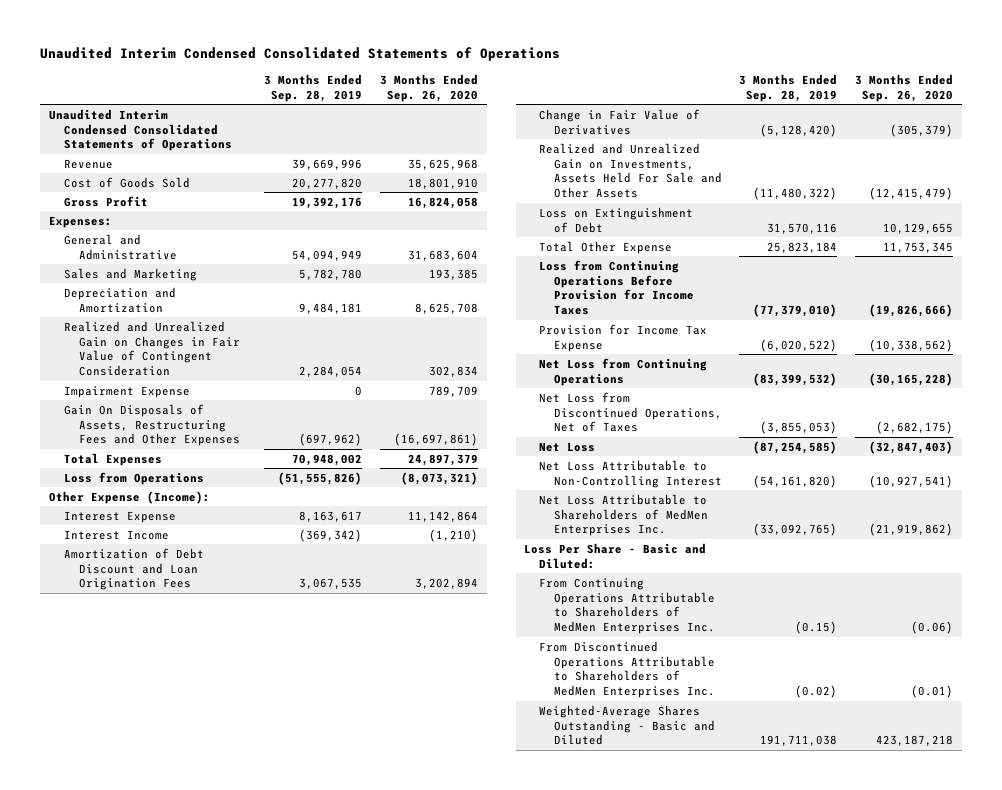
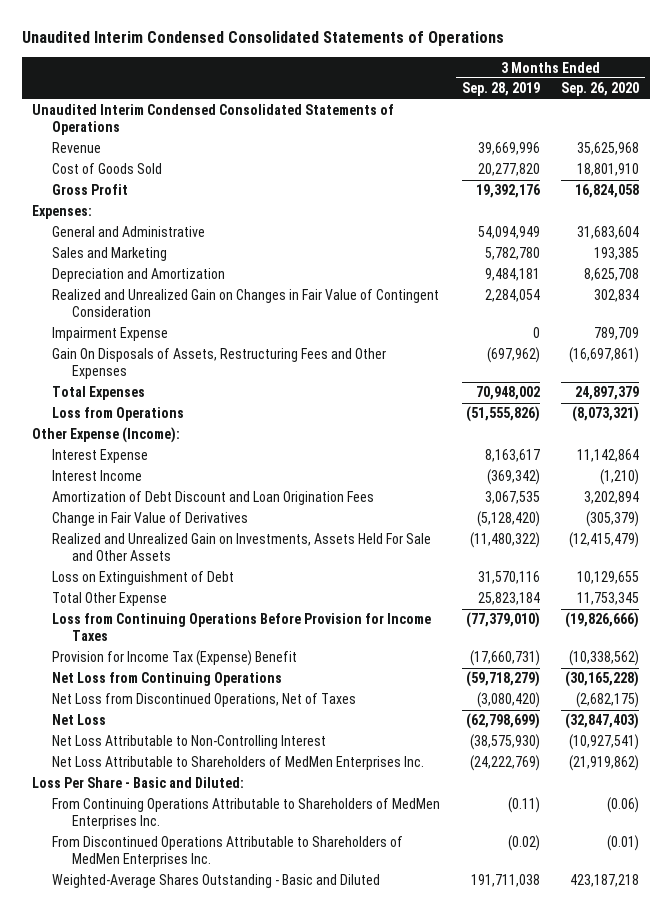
[539,323,708,352] Provision for Income Tax Expense -> [51,650,297,667] Provision for Income Tax (Expense) Benefit
[760,338,838,352] (6,020,522) -> [469,650,540,667] (17,660,731)
[753,372,838,386] (83,399,532) -> [465,671,540,688] (59,718,279)
[760,421,838,435] (3,855,053) -> [476,692,540,709] (3,080,420)
[753,440,838,454] (87,254,585) -> [465,713,540,730] (62,798,699)
[753,474,838,488] (54,161,820) -> [469,734,540,751] (38,575,930)
[753,523,838,537] (33,092,765) -> [469,755,540,772] (24,222,769)
[795,621,838,635] (0.15) -> [507,797,540,814] (0.11)

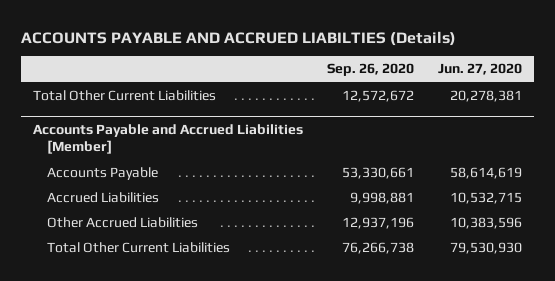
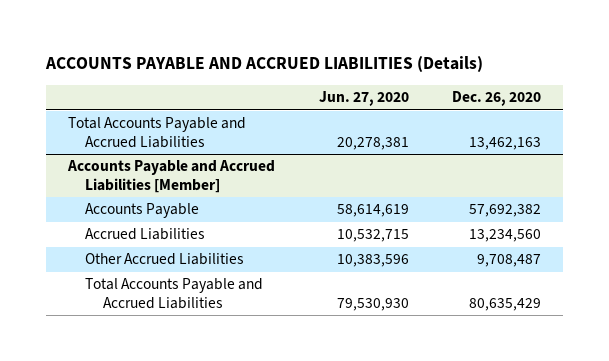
[21,30,457,46] ACCOUNTS PAYABLE AND ACCRUED LIABILTIES (Details) -> [44,56,483,73] ACCOUNTS PAYABLE AND ACCRUED LIABILITIES (Details)
[326,63,414,77] Sep. 26, 2020 -> none
none -> [452,91,542,107] Dec. 26, 2020
[33,90,217,102] Total Other Current Liabilities -> [67,117,246,148] Total Accounts Payable and Accrued Liabilities
[47,242,231,254] Total Other Current Liabilities -> [85,278,264,309] Total Accounts Payable and Accrued Liabilities

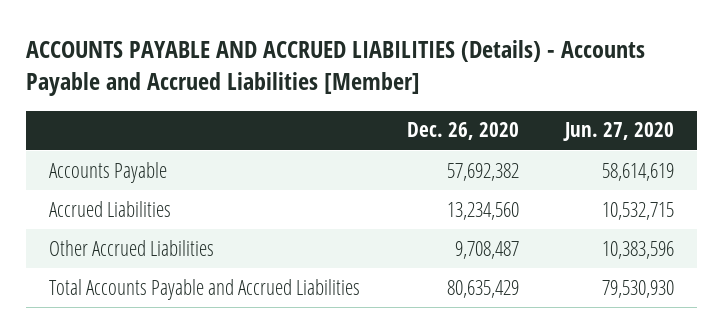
[44,56,483,73] ACCOUNTS PAYABLE AND ACCRUED LIABILITIES (Details) -> [26,40,646,97] ACCOUNTS PAYABLE AND ACCRUED LIABILITIES (Details) - Accounts Payable and Accrued Liabilities [Member]
[67,117,246,148] Total Accounts Payable and Accrued Liabilities -> none
[66,160,275,193] Accounts Payable and Accrued Liabilities [Member] -> none

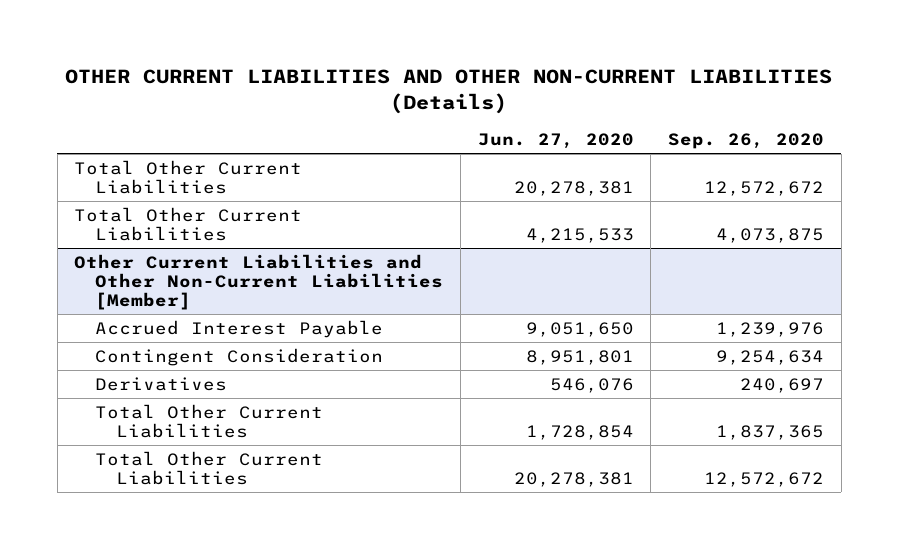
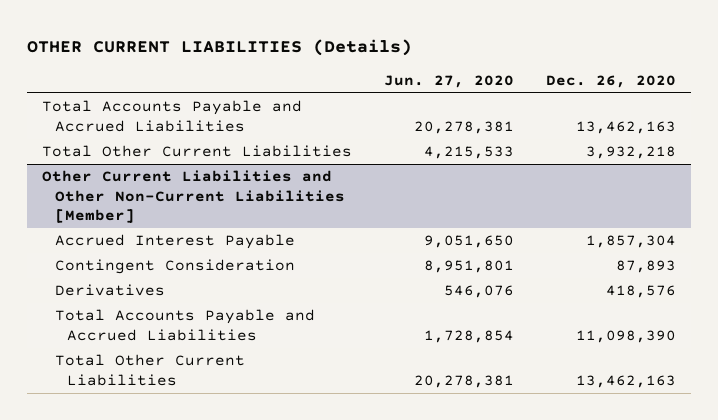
[65,68,833,114] OTHER CURRENT LIABILITIES AND OTHER NON-CURRENT LIABILITIES (Details) -> [26,38,412,56] OTHER CURRENT LIABILITIES (Details)
[667,133,824,150] Sep. 26, 2020 -> none
none -> [545,74,676,88] Dec. 26, 2020
[74,159,303,194] Total Other Current Liabilities -> [42,100,303,132] Total Accounts Payable and Accrued Liabilities
[95,403,324,438] Total Other Current Liabilities -> [54,309,315,341] Total Accounts Payable and Accrued Liabilities

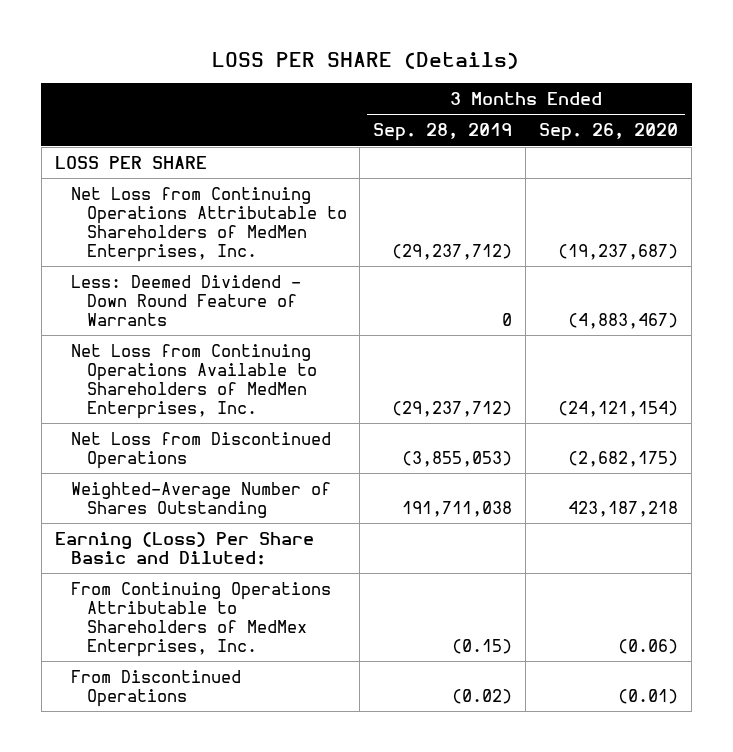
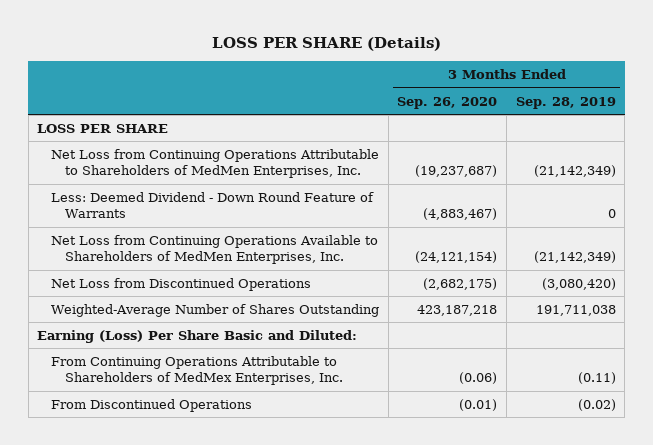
[392,243,513,260] (29,237,712) -> [533,165,616,178] (21,142,349)
[392,400,513,417] (29,237,712) -> [533,251,616,264] (21,142,349)
[402,450,513,467] (3,855,053) -> [541,277,616,290] (3,080,420)
[452,638,513,654] (0.15) -> [577,372,616,385] (0.11)

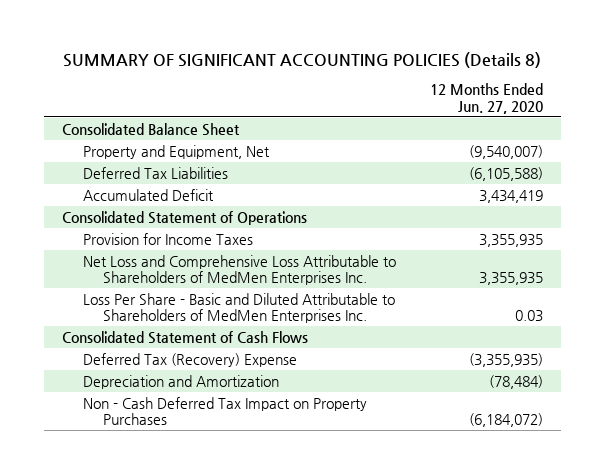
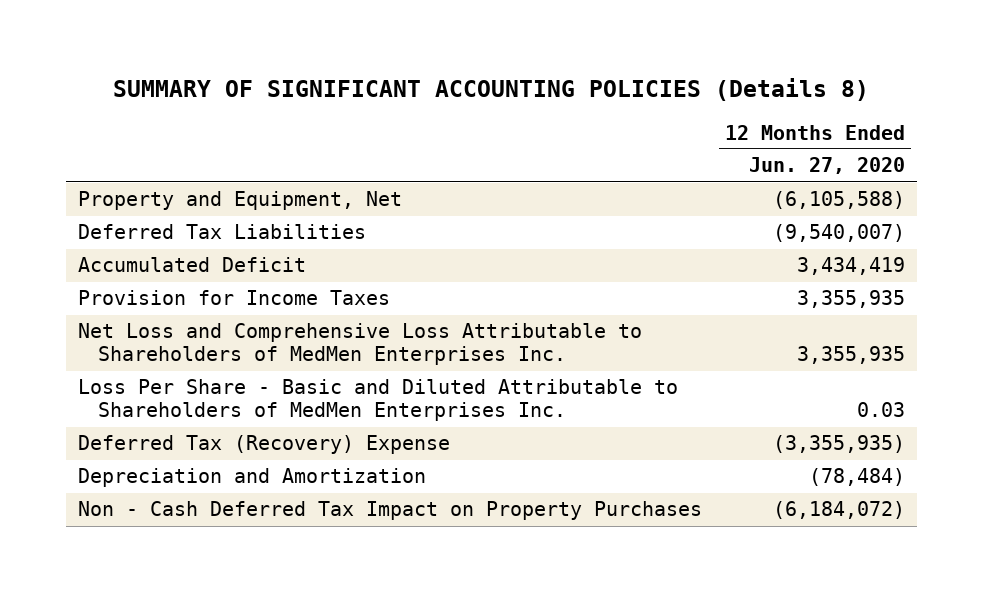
[61,122,240,136] Consolidated Balance Sheet -> none
[469,144,544,159] (9,540,007) -> [773,191,906,210] (6,105,588)
[469,166,544,181] (6,105,588) -> [773,224,906,243] (9,540,007)
[61,210,307,225] Consolidated Statement of Operations -> none
[61,330,308,344] Consolidated Statement of Cash Flows -> none

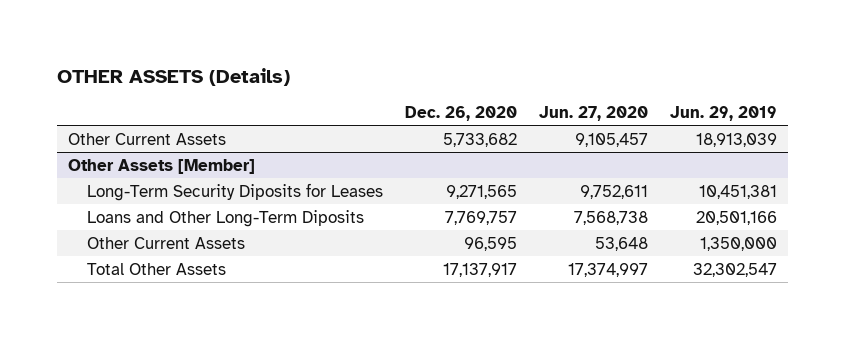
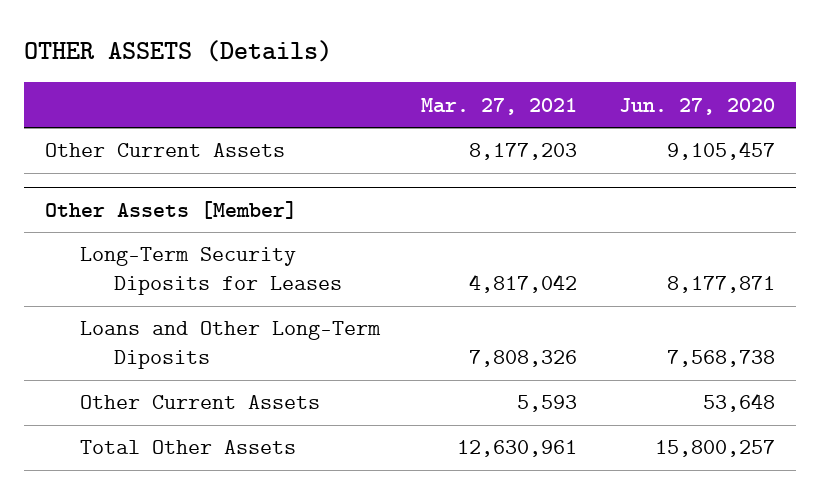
[404,106,517,122] Dec. 26, 2020 -> none
[670,106,778,122] Jun. 29, 2019 -> none
none -> [421,97,578,115] Mar. 27, 2021
[580,184,649,199] 9,752,611 -> [667,276,776,294] 8,177,871
[568,262,649,277] 17,374,997 -> [655,440,776,458] 15,800,257

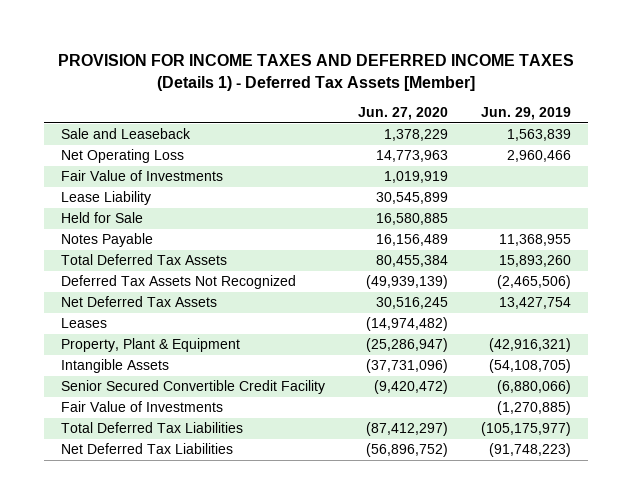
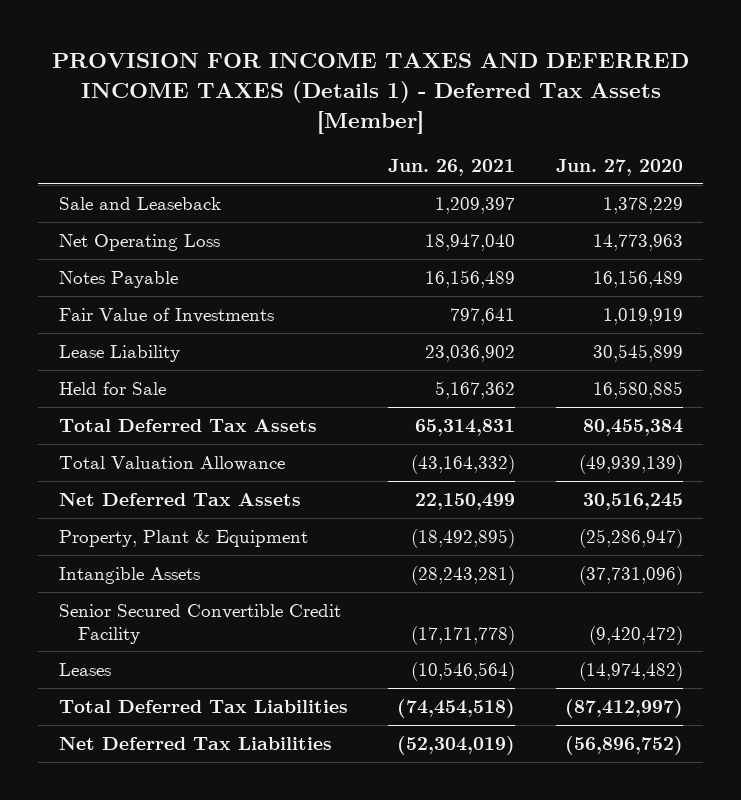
[481,107,572,121] Jun. 29, 2019 -> none
none -> [388,158,516,176] Jun. 26, 2021
[61,233,154,248] Notes Payable -> [58,271,178,289] Notes Payable
[61,275,297,290] Deferred Tax Assets Not Recognized -> [58,456,285,472] Total Valuation Allowance
[61,401,224,413] Fair Value of Investments -> none
[61,318,108,329] Leases -> [58,663,111,677] Leases
[366,422,449,437] (87,412,297) -> [564,699,683,719] (87,412,997)

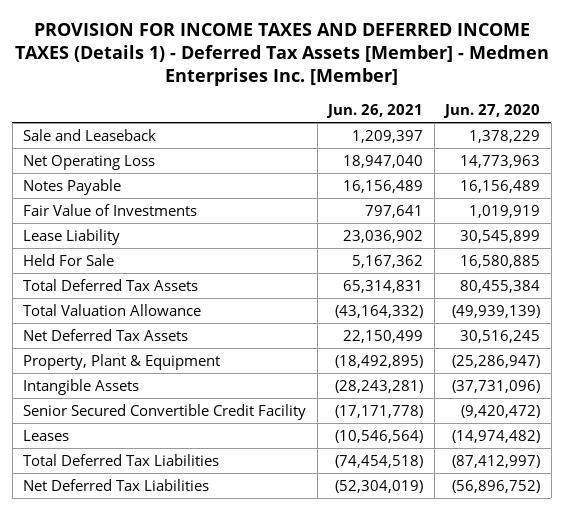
[51,53,689,134] PROVISION FOR INCOME TAXES AND DEFERRED INCOME TAXES (Details 1) - Deferred Tax Assets [Member] -> [14,22,549,87] PROVISION FOR INCOME TAXES AND DEFERRED INCOME TAXES (Details 1) - Deferred Tax Assets [Member] - Medmen Enterprises Inc. [Member]
[58,382,166,396] Held for Sale -> [23,253,115,266] Held For Sale

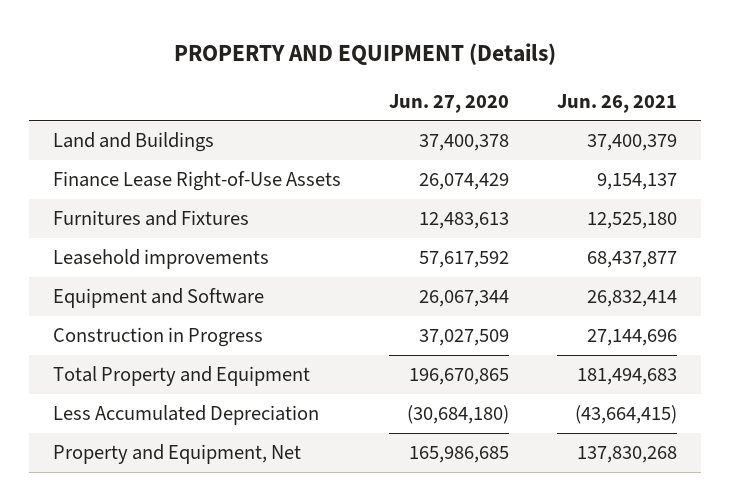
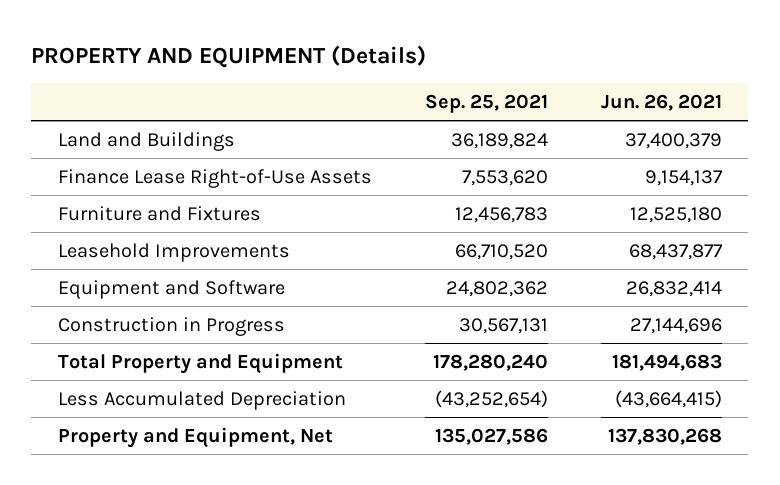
[389,93,510,113] Jun. 27, 2020 -> none
none -> [424,93,548,113] Sep. 25, 2021
[53,210,250,227] Furnitures and Fixtures -> [57,206,261,222] Furniture and Fixtures
[53,249,270,270] Leasehold improvements -> [57,243,290,263] Leasehold Improvements

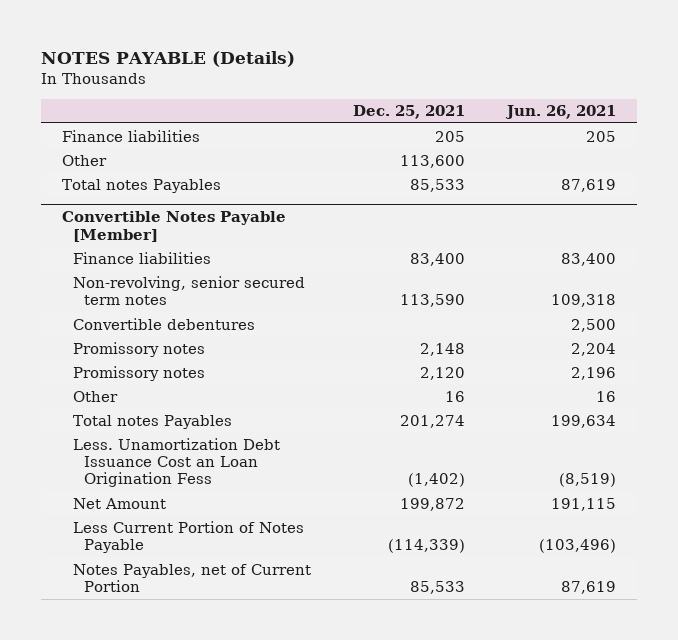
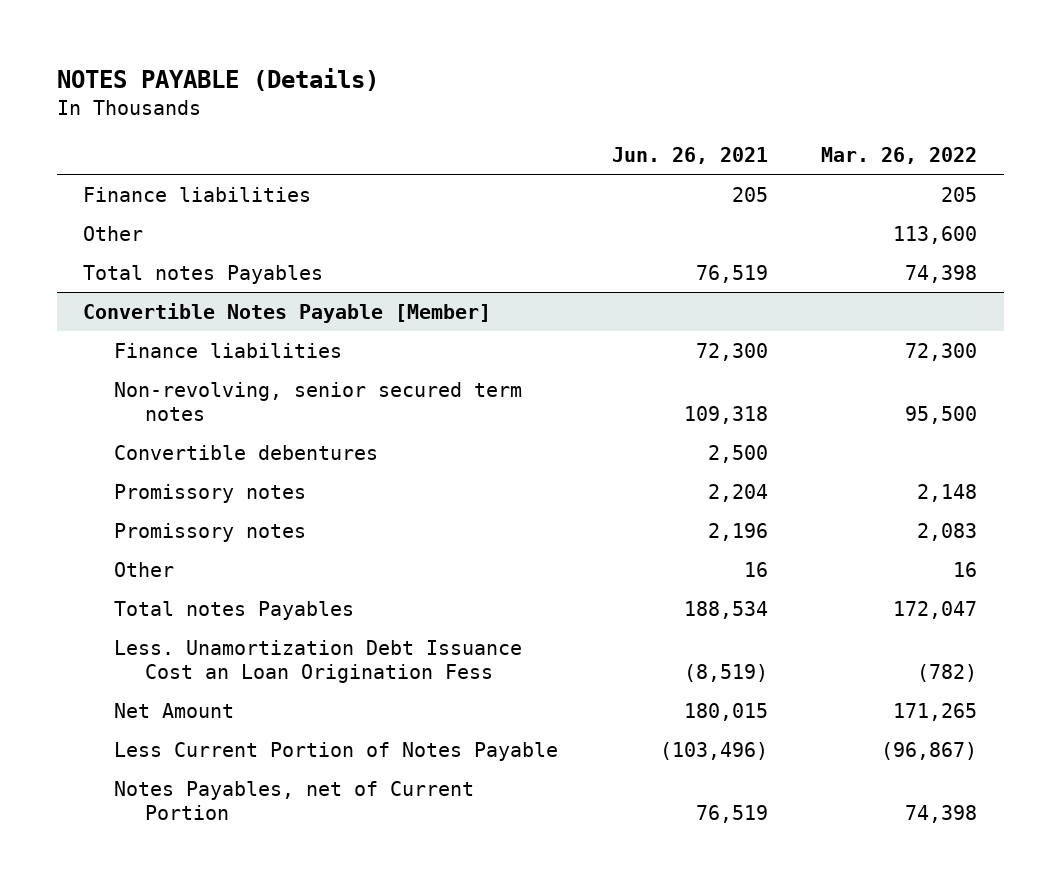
[353,105,466,120] Dec. 25, 2021 -> none
none -> [821,147,978,165] Mar. 26, 2022
[561,178,617,192] 87,619 -> [695,264,768,283] 76,519
[561,252,617,266] 83,400 -> [695,342,768,361] 72,300
[551,414,617,428] 199,634 -> [683,600,768,619] 188,534
[551,497,617,511] 191,115 -> [683,702,768,721] 180,015
[561,581,617,595] 87,619 -> [695,805,768,824] 76,519

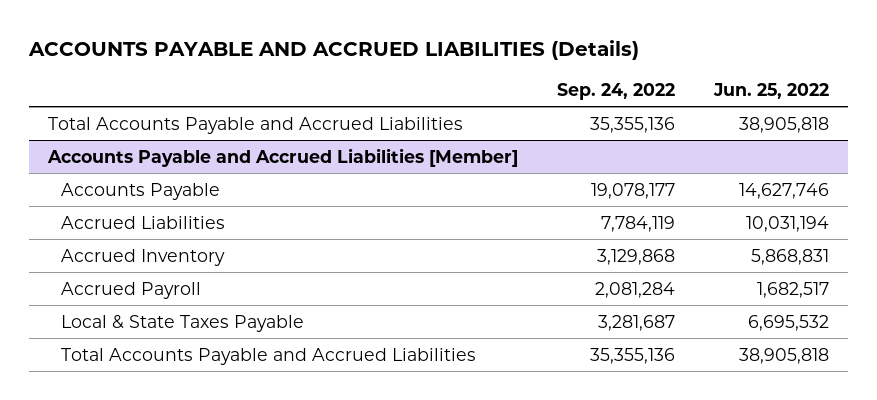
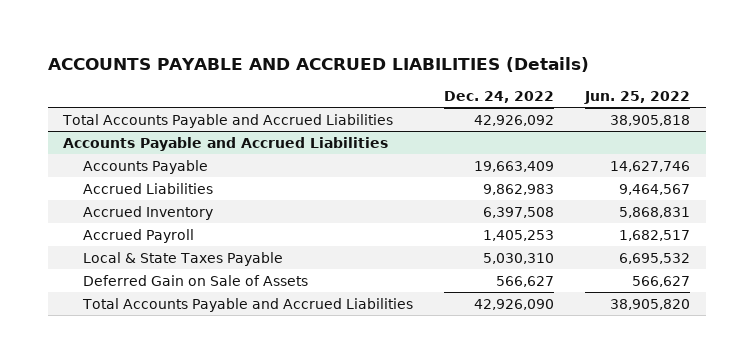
[556,82,675,100] Sep. 24, 2022 -> none
none -> [444,91,555,104] Dec. 24, 2022
[47,147,519,167] Accounts Payable and Accrued Liabilities [Member] -> [63,136,389,151] Accounts Payable and Accrued Liabilities
[745,215,829,232] 10,031,194 -> [619,183,691,195] 9,464,567
none -> [83,274,309,286] Deferred Gain on Sale of Assets
[738,347,829,364] 38,905,818 -> [610,298,691,310] 38,905,820

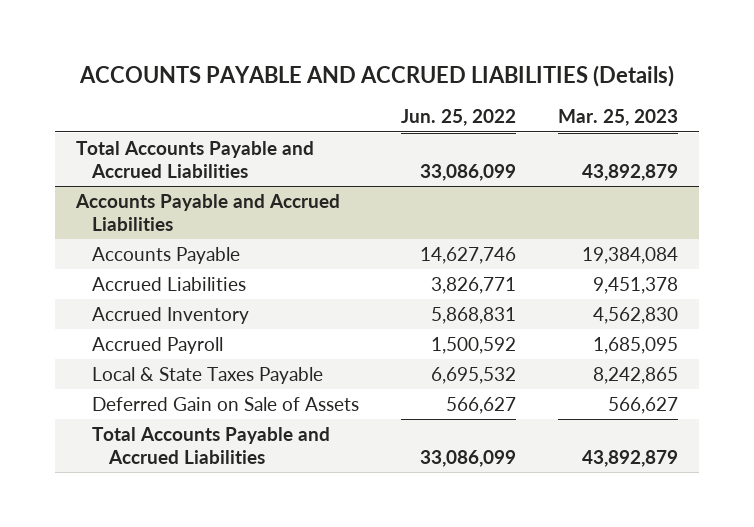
[444,91,555,104] Dec. 24, 2022 -> none
none -> [558,109,679,127] Mar. 25, 2023
[610,114,691,126] 38,905,818 -> [420,164,517,182] 33,086,099
[619,183,691,195] 9,464,567 -> [431,276,517,294] 3,826,771
[619,229,691,241] 1,682,517 -> [431,336,517,354] 1,500,592
[610,298,691,310] 38,905,820 -> [420,450,517,468] 33,086,099

